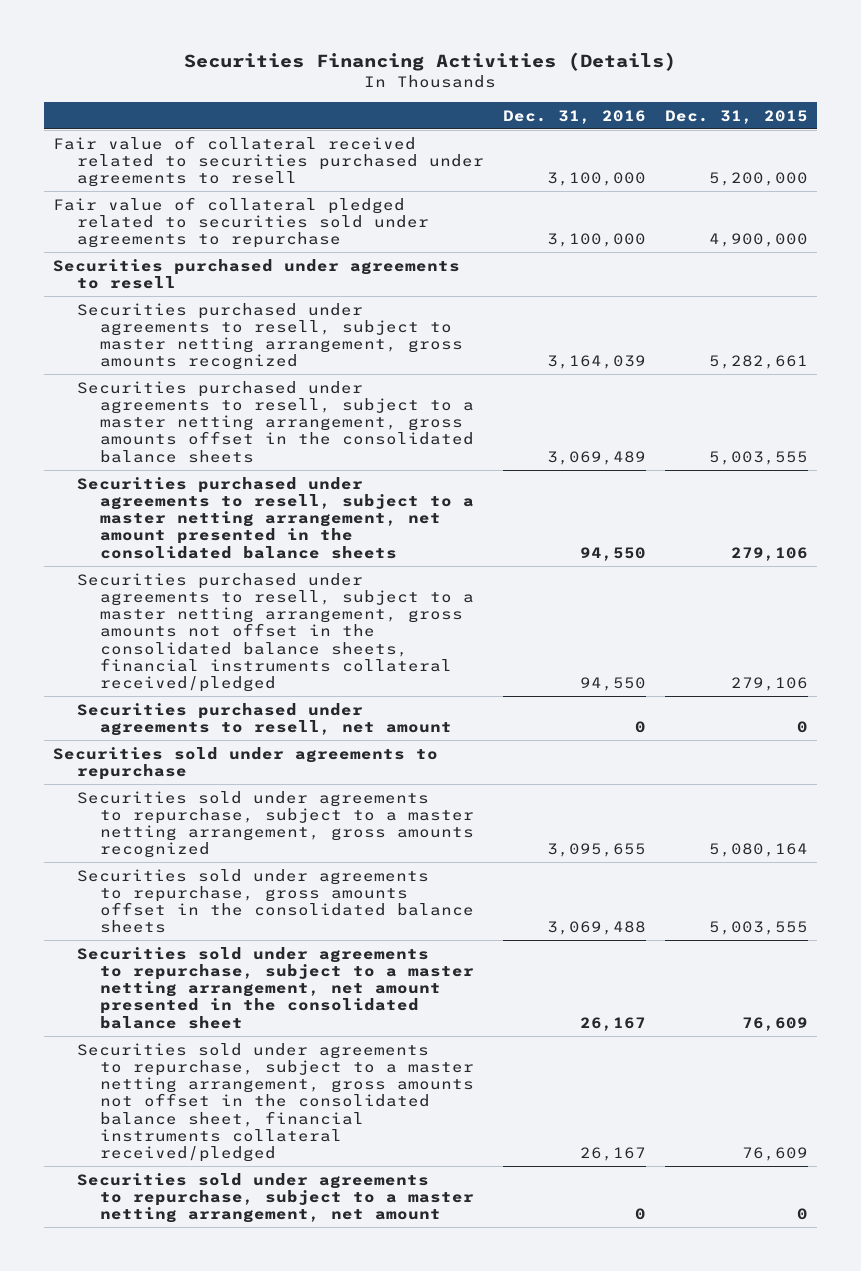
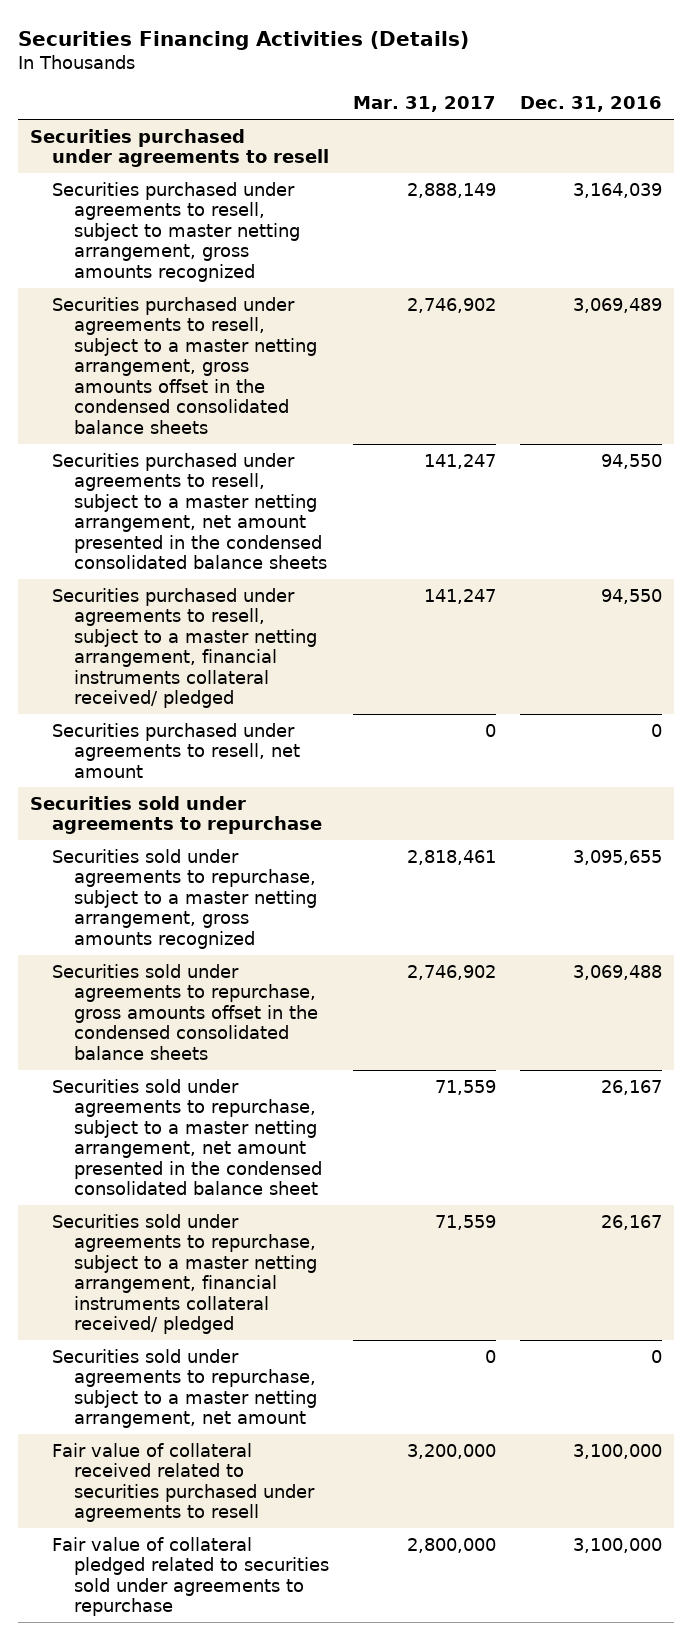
[664,109,808,124] Dec. 31, 2015 -> none
none -> [353,96,497,113] Mar. 31, 2017
[76,380,474,463] Securities purchased under agreements to resell, subject to a master netting arrangement, gross amounts offset in the consolidated balance sheets -> [52,296,318,434] Securities purchased under agreements to resell, subject to a master netting arrangement, gross amounts offset in the condensed consolidated balance sheets
[76,476,474,559] Securities purchased under agreements to resell, subject to a master netting arrangement, net amount presented in the consolidated balance sheets -> [52,452,328,570] Securities purchased under agreements to resell, subject to a master netting arrangement, net amount presented in the condensed consolidated balance sheets
[76,572,474,693] Securities purchased under agreements to resell, subject to a master netting arrangement, gross amounts not offset in the consolidated balance sheets, financial instruments collateral received/pledged -> [52,587,318,709] Securities purchased under agreements to resell, subject to a master netting arrangement, financial instruments collateral received/ pledged
[76,868,474,934] Securities sold under agreements to repurchase, gross amounts offset in the consolidated balance sheets -> [52,963,319,1060] Securities sold under agreements to repurchase, gross amounts offset in the condensed consolidated balance sheets
[76,946,474,1029] Securities sold under agreements to repurchase, subject to a master netting arrangement, net amount presented in the consolidated balance sheet -> [52,1078,323,1196] Securities sold under agreements to repurchase, subject to a master netting arrangement, net amount presented in the condensed consolidated balance sheet
[76,1042,474,1163] Securities sold under agreements to repurchase, subject to a master netting arrangement, gross amounts not offset in the consolidated balance sheet, financial instruments collateral received/pledged -> [52,1213,318,1335] Securities sold under agreements to repurchase, subject to a master netting arrangement, financial instruments collateral received/ pledged
[53,135,484,188] Fair value of collateral received related to securities purchased under agreements to resell -> [52,1442,316,1523] Fair value of collateral received related to securities purchased under agreements to resell
[53,196,429,249] Fair value of collateral pledged related to securities sold under agreements to repurchase -> [52,1536,330,1617] Fair value of collateral pledged related to securities sold under agreements to repurchase

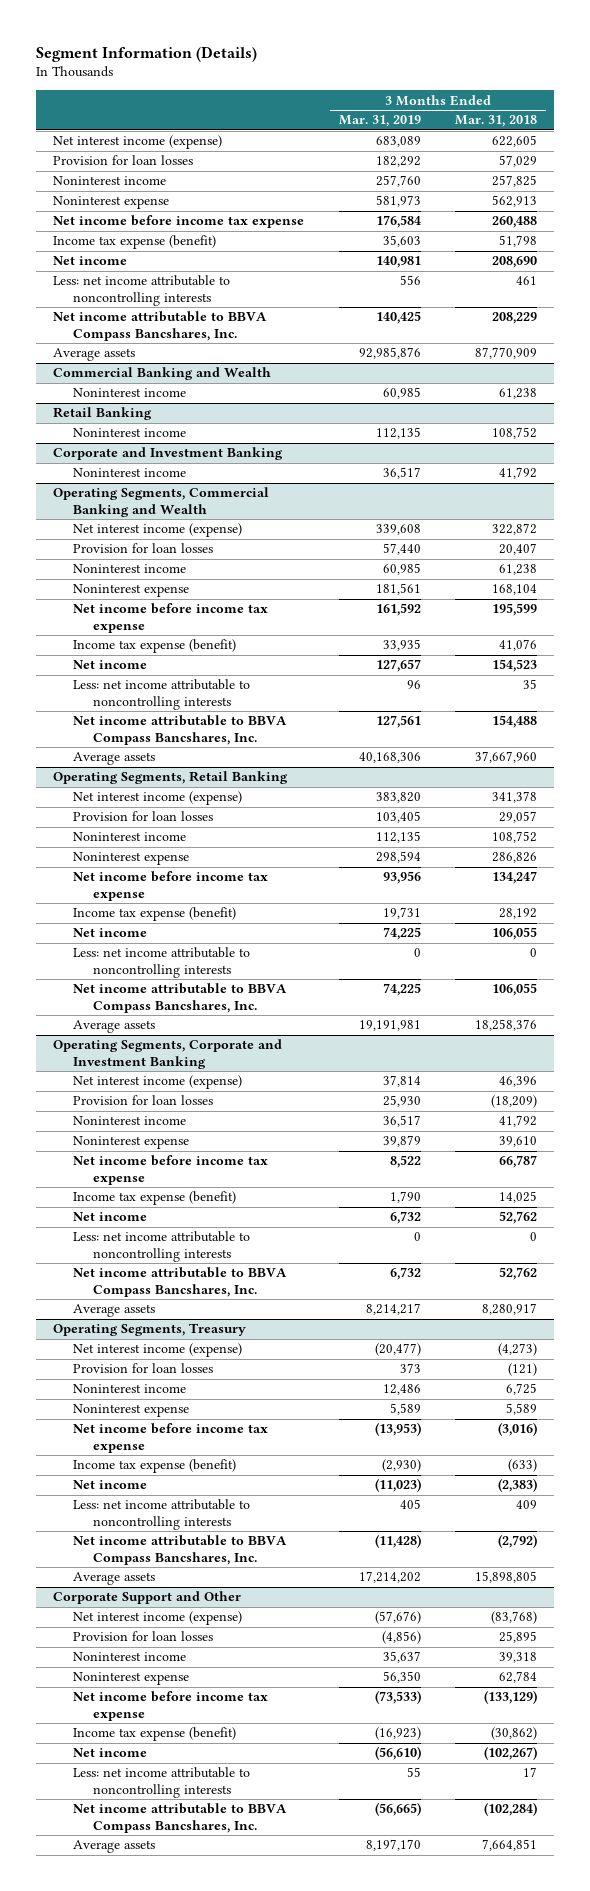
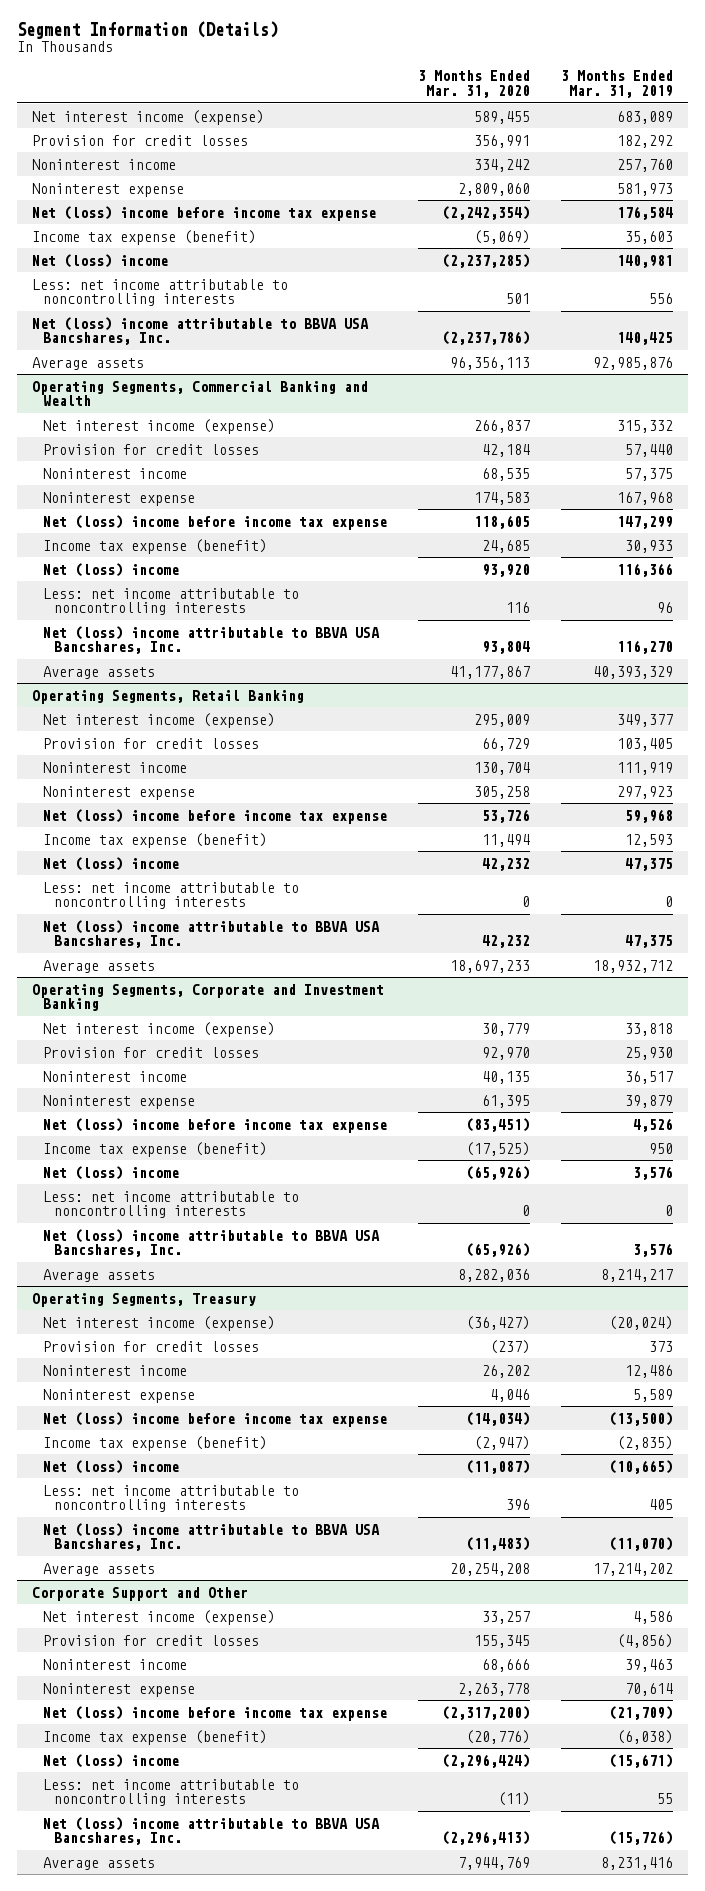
[454,115,537,128] Mar. 31, 2018 -> none
none -> [418,70,531,99] 3 Months Ended Mar. 31, 2020
[53,155,194,166] Provision for loan losses -> [32,134,249,146] Provision for credit losses
[53,215,305,229] Net income before income tax expense -> [32,205,377,221] Net (loss) income before income tax expense
[53,256,128,266] Net income -> [32,253,169,268] Net (loss) income
[53,311,268,341] Net income attributable to BBVA Compass Bancshares, Inc. -> [32,316,370,346] Net (loss) income attributable to BBVA USA Bancshares, Inc.
[53,367,272,381] Commercial Banking and Wealth -> none
[73,388,187,398] Noninterest income -> none
[53,407,153,421] Retail Banking -> none
[73,428,187,438] Noninterest income -> none
[53,447,284,461] Corporate and Investment Banking -> none
[73,468,187,478] Noninterest income -> none
[375,524,421,536] 339,608 -> [616,419,673,433] 315,332
[73,543,214,554] Provision for loan losses -> [43,443,260,455] Provision for credit losses
[382,563,421,576] 60,985 -> [624,467,673,481] 57,375
[375,583,421,596] 181,561 -> [616,491,673,505] 167,968
[73,603,269,633] Net income before income tax expense -> [43,514,388,530] Net (loss) income before income tax expense
[375,603,421,617] 161,592 -> [616,515,673,529] 147,299
[382,639,421,652] 33,935 -> [624,539,673,553] 30,933
[73,660,148,670] Net income -> [43,562,180,577] Net (loss) income
[375,659,421,673] 127,657 -> [616,562,673,577] 116,366
[73,715,288,745] Net income attributable to BBVA Compass Bancshares, Inc. -> [43,625,381,655] Net (loss) income attributable to BBVA USA Bancshares, Inc.
[375,715,421,729] 127,561 -> [616,640,673,655] 116,270
[358,752,421,764] 40,168,306 -> [592,665,673,679] 40,393,329
[375,792,421,804] 383,820 -> [616,713,673,727] 349,377
[73,811,214,822] Provision for loan losses -> [43,737,260,749] Provision for credit losses
[375,831,421,844] 112,135 -> [616,761,673,775] 111,919
[375,851,421,864] 298,594 -> [616,785,673,799] 297,923
[73,871,269,901] Net income before income tax expense -> [43,808,388,824] Net (loss) income before income tax expense
[382,871,421,885] 93,956 -> [624,808,673,823] 59,968
[382,907,421,920] 19,731 -> [624,833,673,847] 12,593
[73,928,148,938] Net income -> [43,856,180,871] Net (loss) income
[382,927,421,941] 74,225 -> [624,857,673,871] 47,375
[73,983,288,1013] Net income attributable to BBVA Compass Bancshares, Inc. -> [43,919,381,949] Net (loss) income attributable to BBVA USA Bancshares, Inc.
[382,983,421,997] 74,225 -> [624,935,673,949] 47,375
[358,1020,421,1032] 19,191,981 -> [592,959,673,973] 18,932,712
[382,1075,421,1088] 37,814 -> [624,1022,673,1036] 33,818
[73,1095,214,1106] Provision for loan losses -> [43,1046,260,1058] Provision for credit losses
[73,1155,269,1185] Net income before income tax expense -> [43,1117,388,1133] Net (loss) income before income tax expense
[389,1155,421,1169] 8,522 -> [632,1117,673,1132] 4,526
[389,1191,421,1204] 1,790 -> [648,1142,673,1154] 950
[73,1212,148,1222] Net income -> [43,1165,180,1180] Net (loss) income
[389,1211,421,1225] 6,732 -> [632,1165,673,1180] 3,576
[73,1267,288,1297] Net income attributable to BBVA Compass Bancshares, Inc. -> [43,1228,381,1258] Net (loss) income attributable to BBVA USA Bancshares, Inc.
[389,1267,421,1281] 6,732 -> [632,1243,673,1258] 3,576
[374,1343,421,1357] (20,477) -> [608,1315,673,1330] (20,024)
[73,1363,214,1374] Provision for loan losses -> [43,1340,260,1352] Provision for credit losses
[73,1423,269,1453] Net income before income tax expense -> [43,1411,388,1427] Net (loss) income before income tax expense
[374,1422,421,1437] (13,953) -> [608,1411,673,1426] (13,500)
[381,1459,421,1473] (2,930) -> [616,1435,673,1450] (2,835)
[73,1480,148,1490] Net income -> [43,1459,180,1474] Net (loss) income
[374,1478,421,1493] (11,023) -> [608,1459,673,1474] (10,665)
[73,1535,288,1565] Net income attributable to BBVA Compass Bancshares, Inc. -> [43,1522,381,1552] Net (loss) income attributable to BBVA USA Bancshares, Inc.
[374,1534,421,1549] (11,428) -> [608,1537,673,1552] (11,070)
[374,1611,421,1625] (57,676) -> [632,1610,673,1624] 4,586
[73,1631,214,1642] Provision for loan losses -> [43,1634,260,1646] Provision for credit losses
[382,1651,421,1664] 35,637 -> [624,1658,673,1672] 39,463
[382,1671,421,1684] 56,350 -> [624,1682,673,1696] 70,614
[73,1691,269,1721] Net income before income tax expense -> [43,1705,388,1721] Net (loss) income before income tax expense
[374,1690,421,1705] (73,533) -> [608,1705,673,1720] (21,709)
[374,1727,421,1741] (16,923) -> [616,1729,673,1744] (6,038)
[73,1748,148,1758] Net income -> [43,1753,180,1768] Net (loss) income
[374,1746,421,1761] (56,610) -> [608,1753,673,1768] (15,671)
[73,1803,288,1833] Net income attributable to BBVA Compass Bancshares, Inc. -> [43,1816,381,1846] Net (loss) income attributable to BBVA USA Bancshares, Inc.
[374,1802,421,1817] (56,665) -> [608,1831,673,1846] (15,726)
[365,1839,421,1852] 8,197,170 -> [600,1856,673,1870] 8,231,416

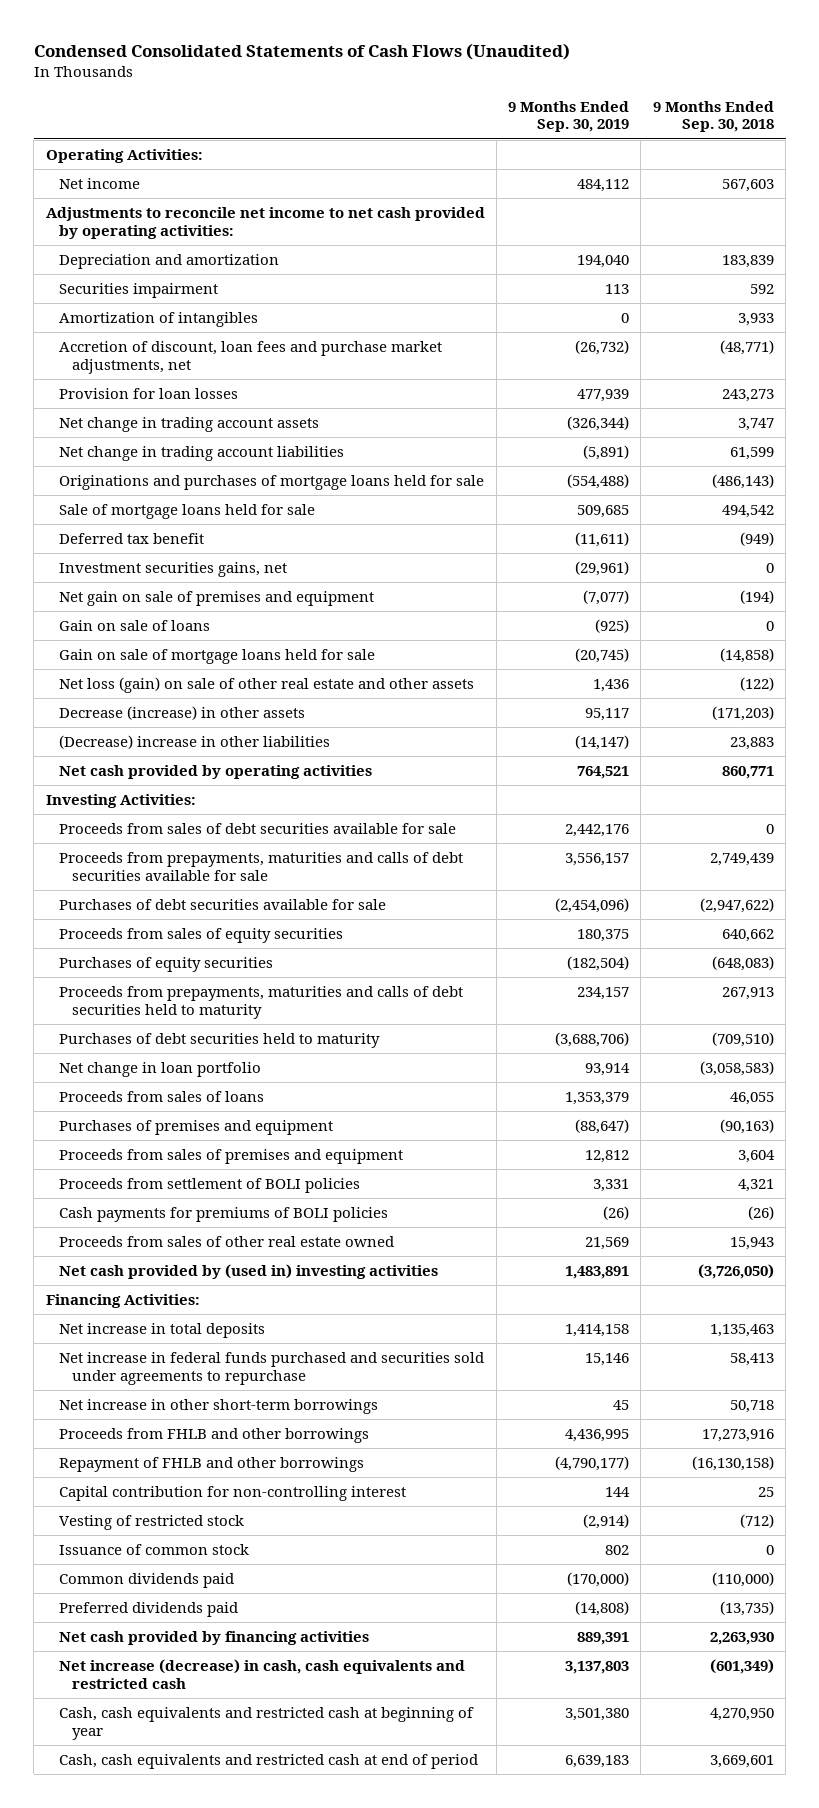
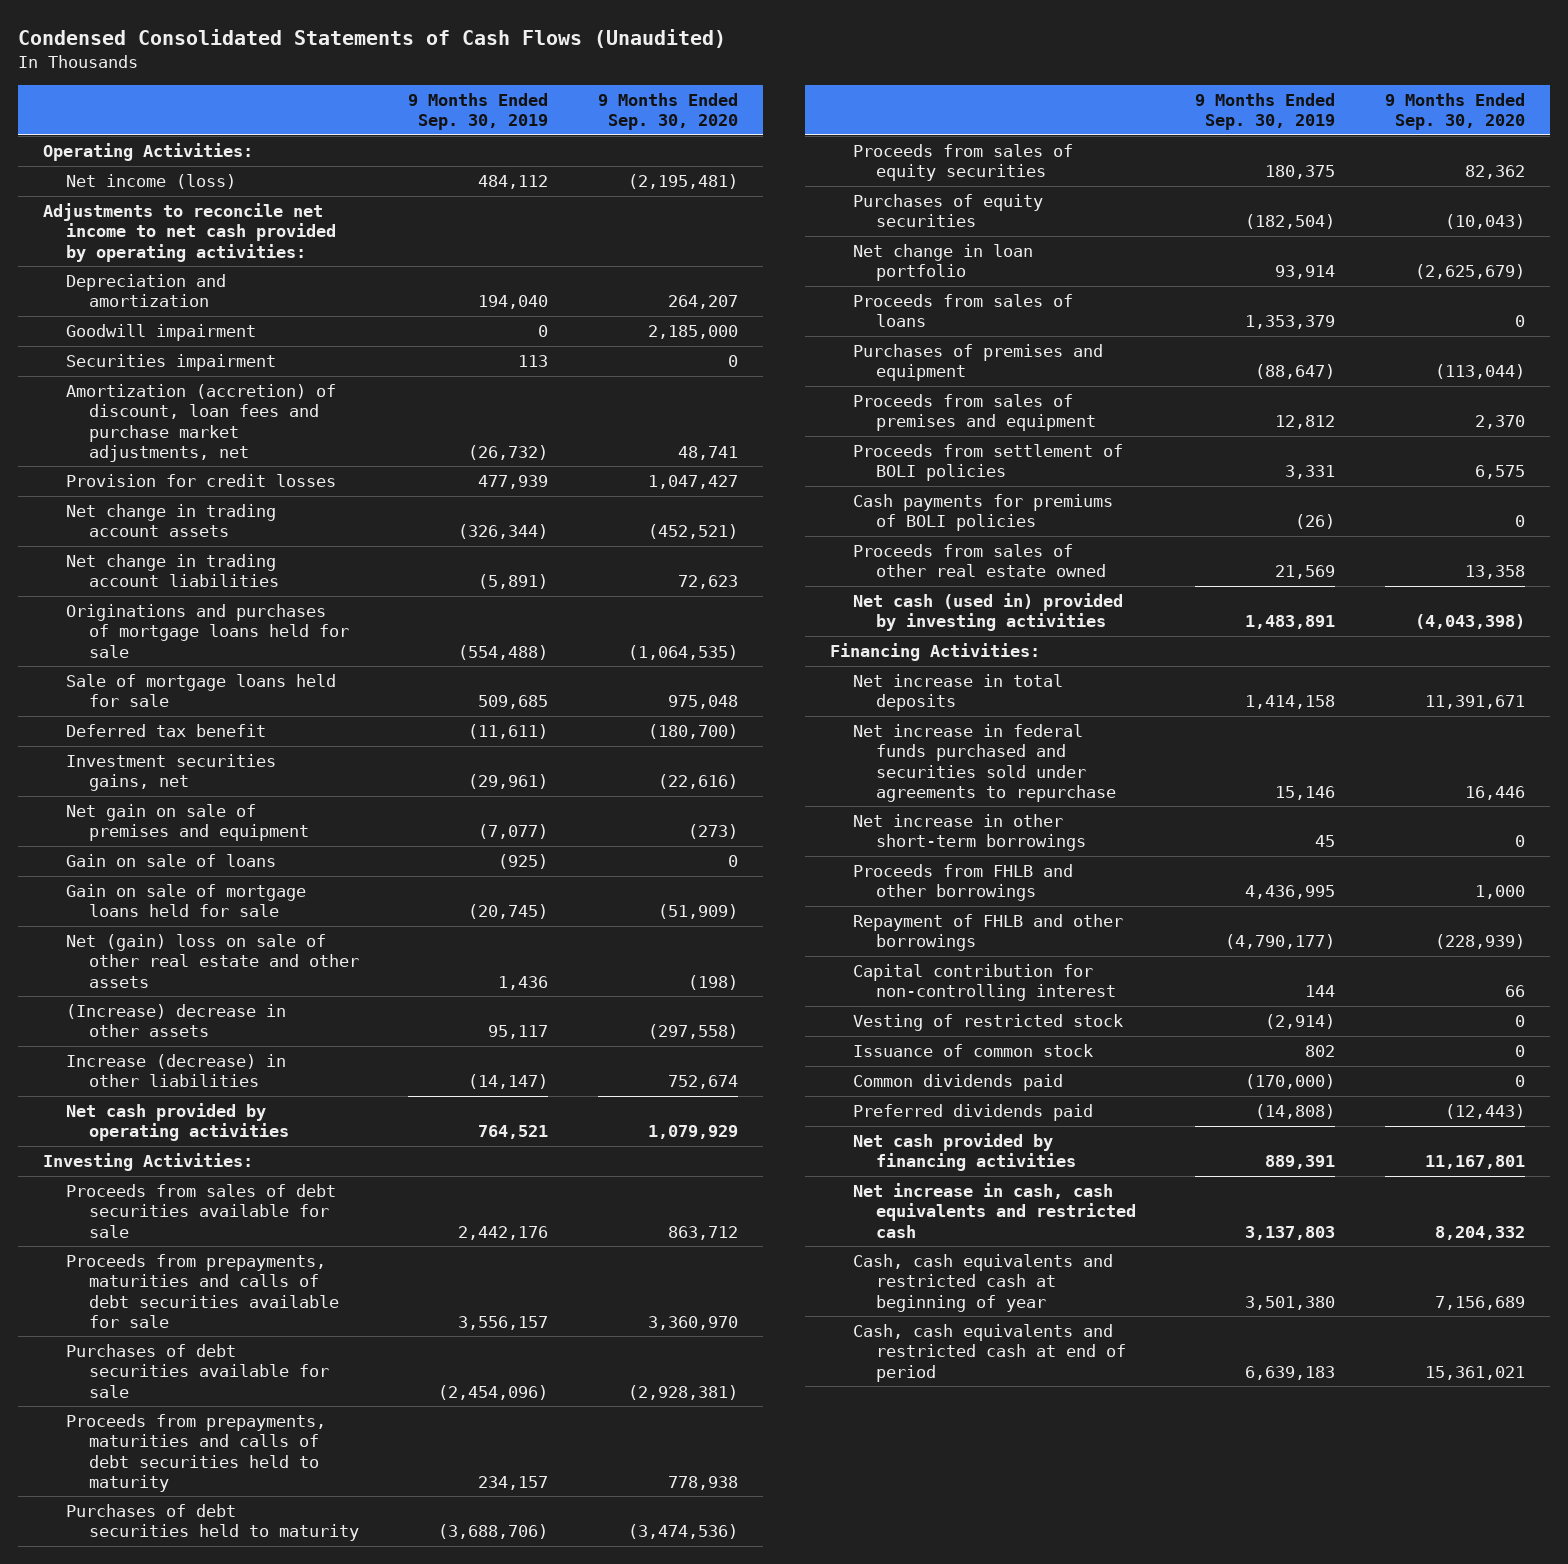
[652,100,774,133] 9 Months Ended Sep. 30, 2018 -> none
none -> [597,92,738,131] 9 Months Ended Sep. 30, 2020
[58,178,140,190] Net income -> [65,174,236,190] Net income (loss)
none -> [65,324,256,342] Goodwill impairment
[58,312,258,328] Amortization of intangibles -> none
[58,341,442,374] Accretion of discount, loan fees and purchase market adjustments, net -> [65,384,336,462] Amortization (accretion) of discount, loan fees and purchase market adjustments, net
[58,388,238,400] Provision for loan losses -> [65,474,336,488] Provision for credit losses
[58,677,474,694] Net loss (gain) on sale of other real estate and other assets -> [65,934,359,988] Net (gain) loss on sale of other real estate and other assets
[58,706,305,721] Decrease (increase) in other assets -> [65,1004,286,1038] (Increase) decrease in other assets
[58,735,330,750] (Decrease) increase in other liabilities -> [65,1054,286,1088] Increase (decrease) in other liabilities
[58,928,343,944] Proceeds from sales of equity securities -> [852,144,1073,182] Proceeds from sales of equity securities
[58,957,273,973] Purchases of equity securities -> [852,194,1043,228] Purchases of equity securities
[58,1264,438,1280] Net cash provided by (used in) investing activities -> [852,593,1123,632] Net cash (used in) provided by investing activities
[58,1659,465,1689] Net increase (decrease) in cash, cash equivalents and restricted cash -> [852,1183,1137,1238] Net increase in cash, cash equivalents and restricted cash

